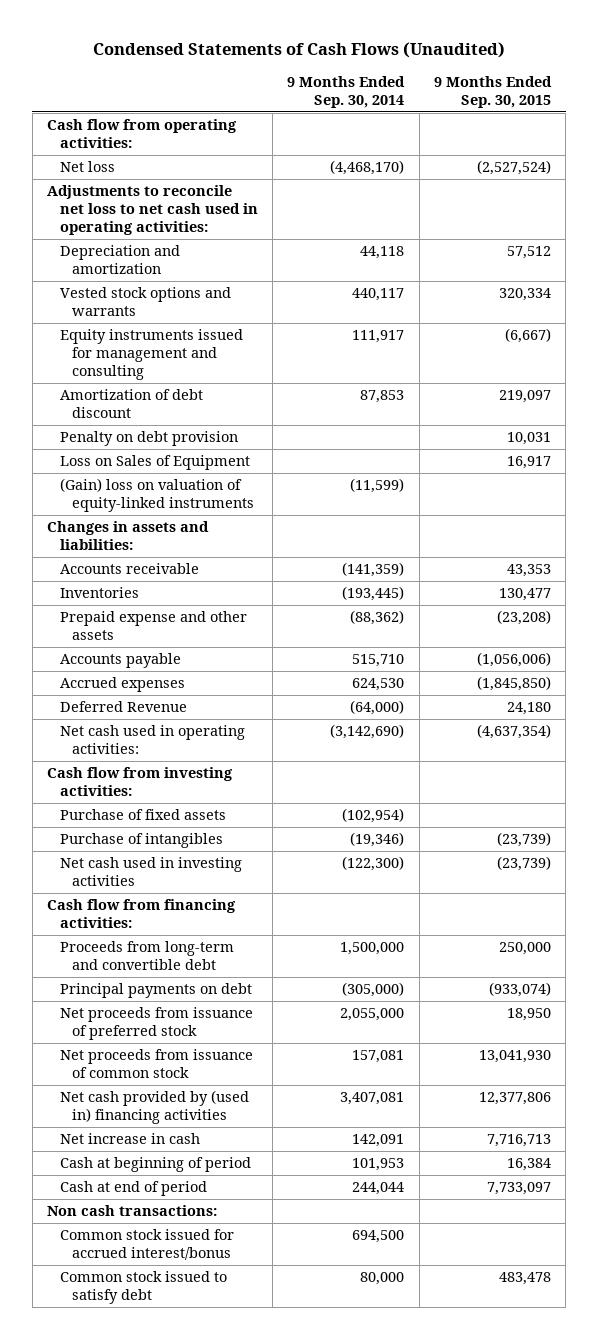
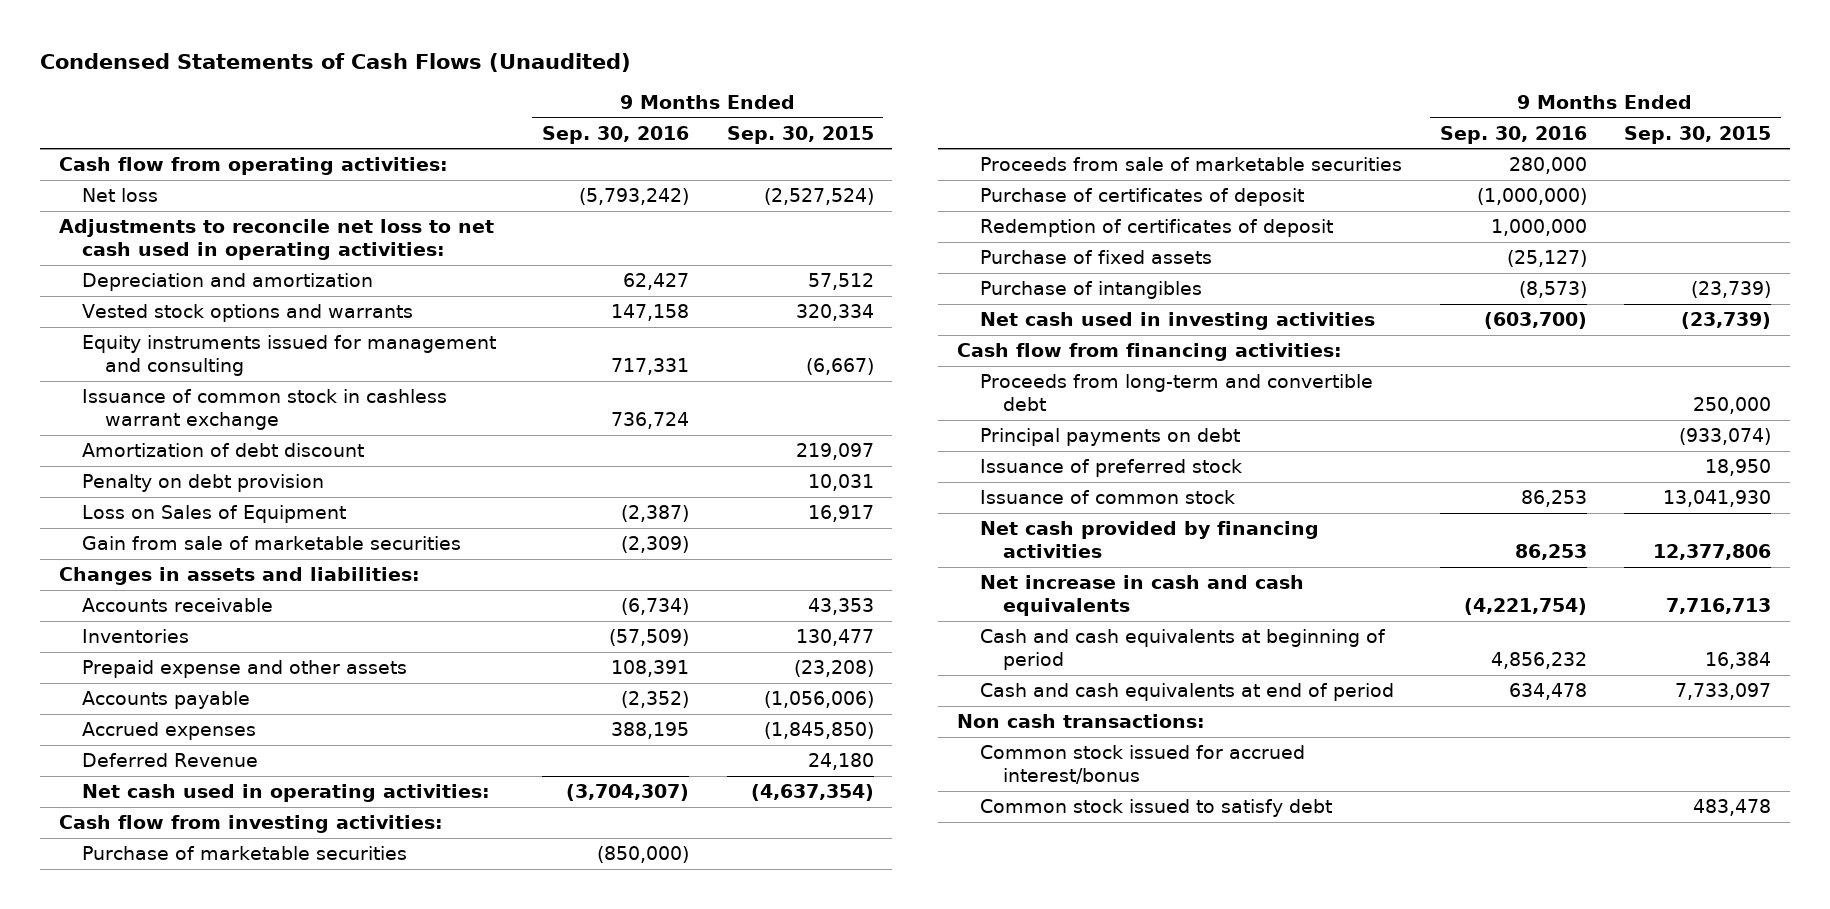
[287,75,406,108] 9 Months Ended Sep. 30, 2014 -> none
none -> [541,125,689,144] Sep. 30, 2016
none -> [82,389,448,431] Issuance of common stock in cashless warrant exchange
[59,478,255,513] (Gain) loss on valuation of equity-linked instruments -> none
none -> [82,536,462,551] Gain from sale of marketable securities
none -> [82,846,408,861] Purchase of marketable securities
none -> [979,157,1402,172] Proceeds from sale of marketable securities
none -> [979,188,1304,207] Purchase of certificates of deposit
none -> [979,219,1333,238] Redemption of certificates of deposit
[59,1007,253,1041] Net proceeds from issuance of preferred stock -> [979,459,1242,478] Issuance of preferred stock
[59,1049,253,1079] Net proceeds from issuance of common stock -> [979,490,1235,505] Issuance of common stock
[59,1090,249,1125] Net cash provided by (used in) financing activities -> [979,521,1319,559] Net cash provided by financing activities
[59,1133,200,1145] Net increase in cash -> [979,575,1304,617] Net increase in cash and cash equivalents
[59,1157,251,1173] Cash at beginning of period -> [979,629,1386,671] Cash and cash equivalents at beginning of period
[59,1181,207,1197] Cash at end of period -> [979,683,1394,702] Cash and cash equivalents at end of period

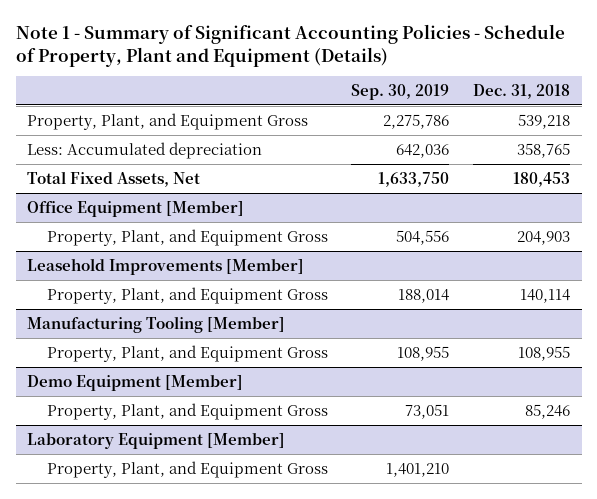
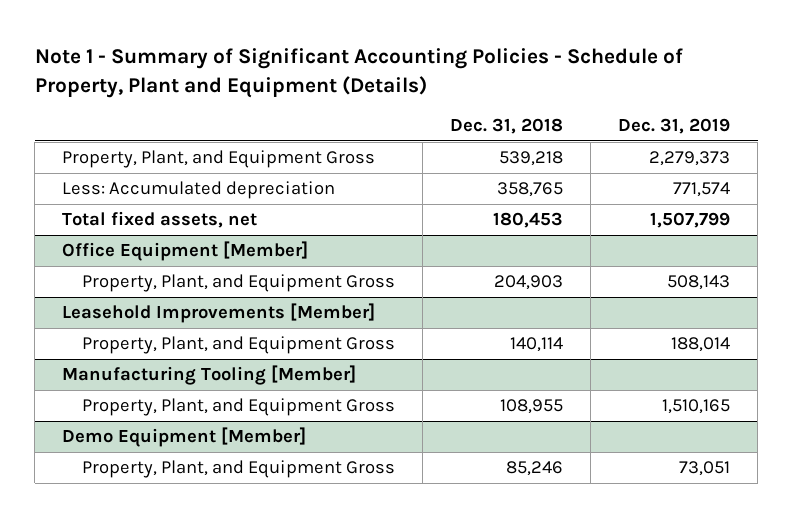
[351,83,450,100] Sep. 30, 2019 -> none
none -> [618,118,731,135] Dec. 31, 2019
[27,170,201,187] Total Fixed Assets, Net -> [62,211,258,229] Total fixed assets, net
[27,432,286,449] Laboratory Equipment [Member] -> none
[47,460,329,478] Property, Plant, and Equipment Gross -> none

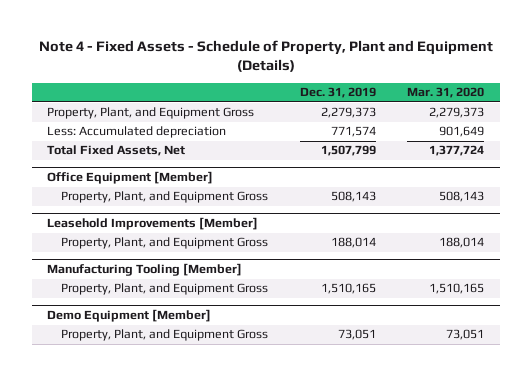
[34,48,683,98] Note 1 - Summary of Significant Accounting Policies - Schedule of Property, Plant and Equipment (Details) -> [38,39,493,73] Note 4 - Fixed Assets - Schedule of Property, Plant and Equipment (Details)
[450,118,564,135] Dec. 31, 2018 -> none
none -> [407,87,485,99] Mar. 31, 2020
[62,211,258,229] Total fixed assets, net -> [47,145,186,157] Total Fixed Assets, Net

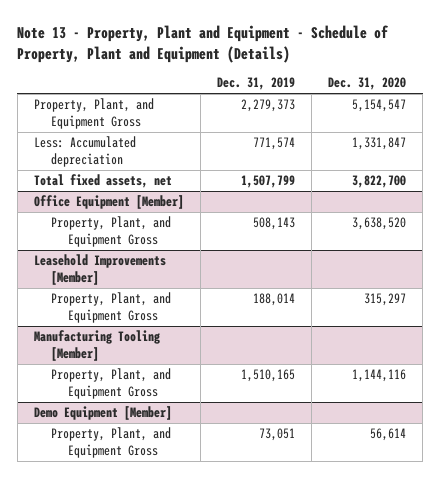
[38,39,493,73] Note 4 - Fixed Assets - Schedule of Property, Plant and Equipment (Details) -> [17,25,390,63] Note 13 - Property, Plant and Equipment - Schedule of Property, Plant and Equipment (Details)
[407,87,485,99] Mar. 31, 2020 -> none
none -> [328,77,407,91] Dec. 31, 2020
[47,145,186,157] Total Fixed Assets, Net -> [33,174,172,189] Total fixed assets, net

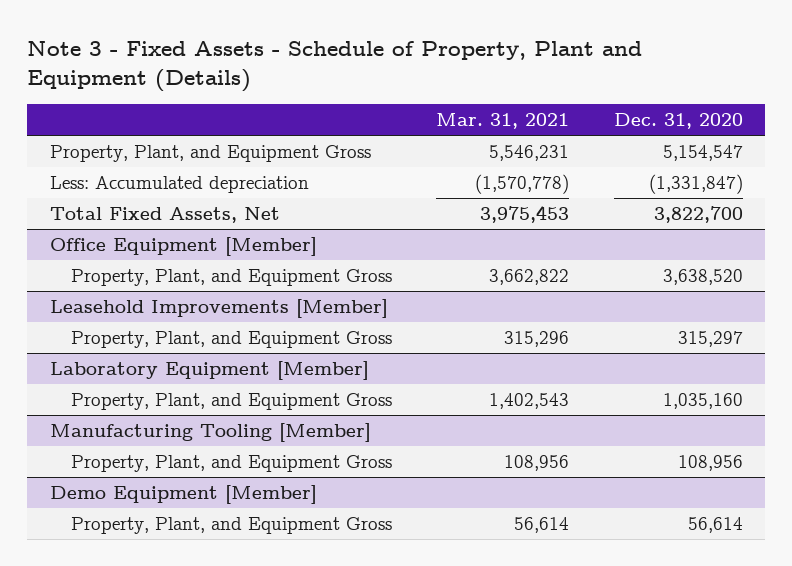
[17,25,390,63] Note 13 - Property, Plant and Equipment - Schedule of Property, Plant and Equipment (Details) -> [27,41,643,93] Note 3 - Fixed Assets - Schedule of Property, Plant and Equipment (Details)
[217,77,296,91] Dec. 31, 2019 -> none
none -> [436,112,570,129] Mar. 31, 2021
[352,137,407,151] 1,331,847 -> [648,174,743,195] (1,331,847)
[33,174,172,189] Total fixed assets, net -> [49,207,280,224] Total Fixed Assets, Net
none -> [49,361,369,381] Laboratory Equipment [Member]
none -> [70,393,392,411] Property, Plant, and Equipment Gross
[352,369,407,383] 1,144,116 -> [677,455,743,472] 108,956

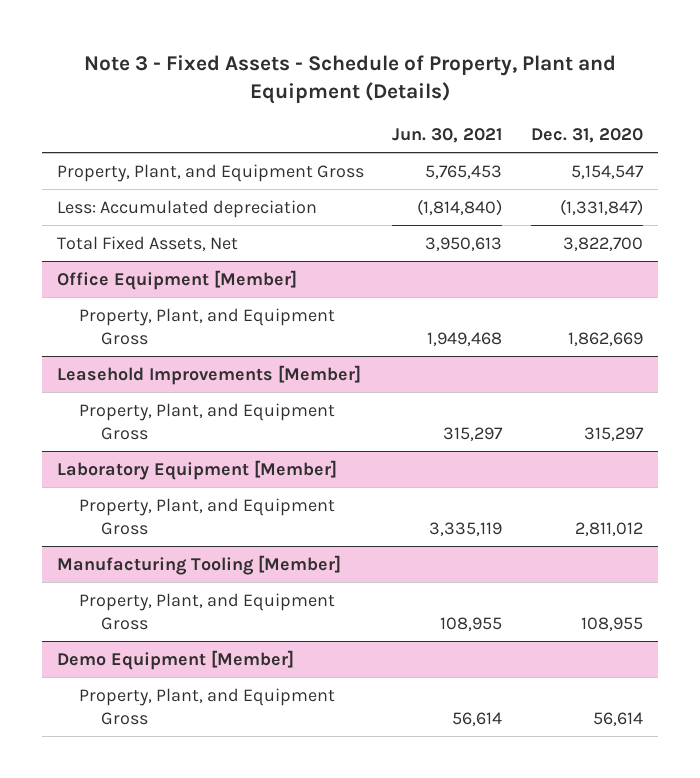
[436,112,570,129] Mar. 31, 2021 -> none
none -> [392,127,503,143] Jun. 30, 2021
[662,269,743,286] 3,638,520 -> [568,331,644,346] 1,862,669
[662,393,743,410] 1,035,160 -> [575,521,644,536] 2,811,012
[677,455,743,472] 108,956 -> [581,616,644,631] 108,955

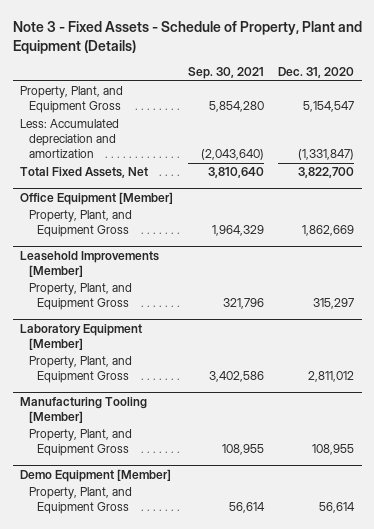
[392,127,503,143] Jun. 30, 2021 -> none
none -> [187,67,264,80] Sep. 30, 2021
[56,199,317,218] Less: Accumulated depreciation -> [19,119,119,158] Less: Accumulated depreciation and amortization

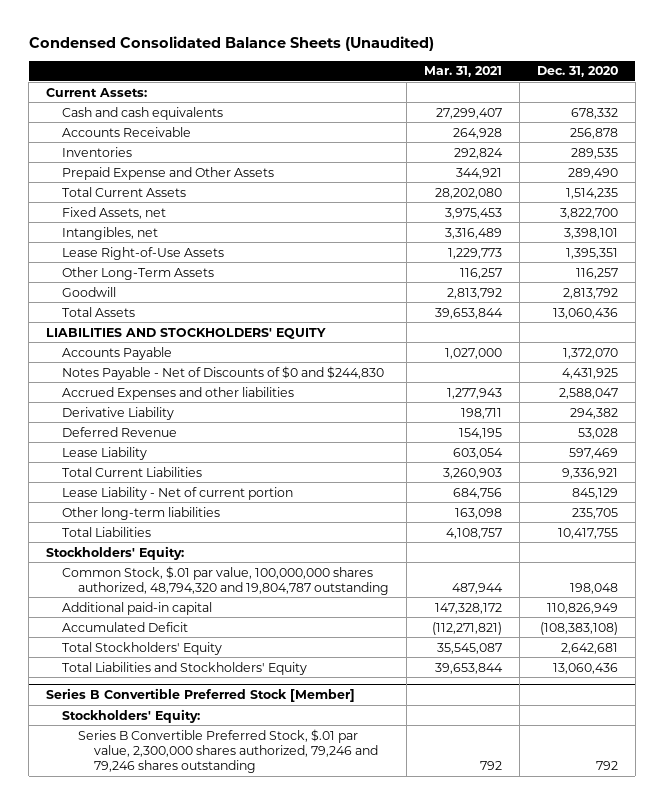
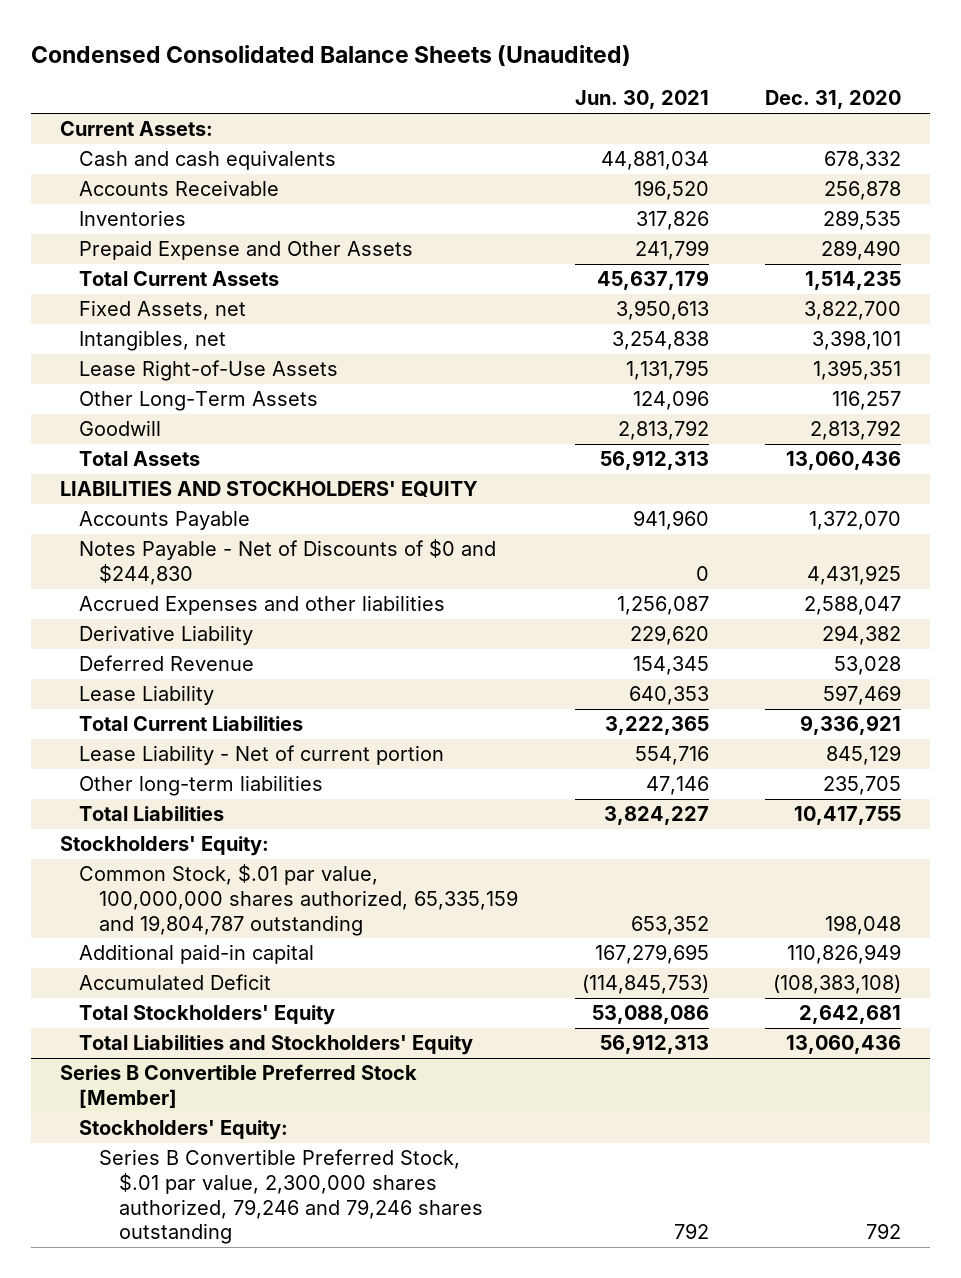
[423,66,502,78] Mar. 31, 2021 -> none
none -> [574,90,709,110] Jun. 30, 2021
[61,565,389,595] Common Stock, $.01 par value, 100,000,000 shares authorized, 48,794,320 and 19,804,787 outstanding -> [79,864,518,936] Common Stock, $.01 par value, 100,000,000 shares authorized, 65,335,159 and 19,804,787 outstanding

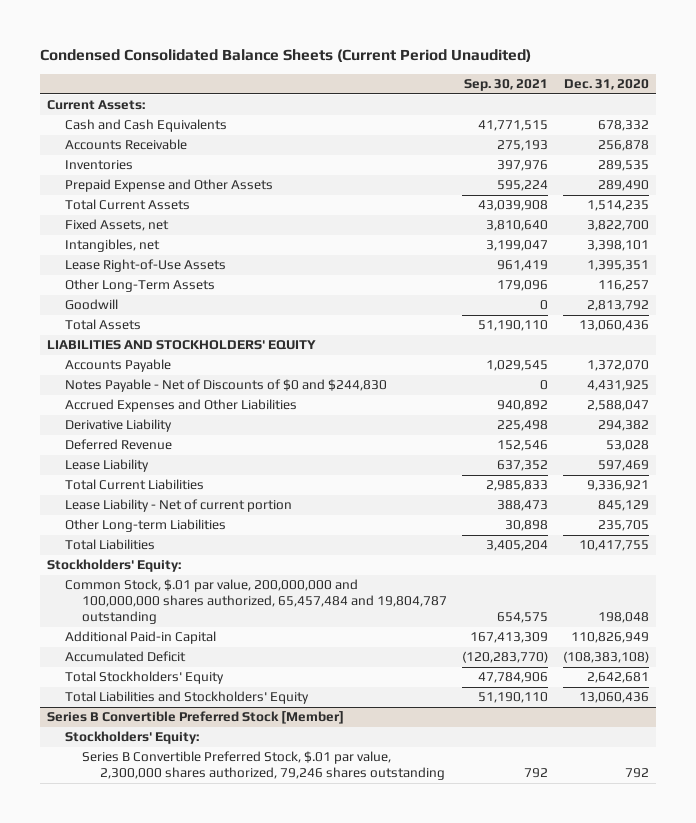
[31,44,632,66] Condensed Consolidated Balance Sheets (Unaudited) -> [39,49,531,63] Condensed Consolidated Balance Sheets (Current Period Unaudited)
[574,90,709,110] Jun. 30, 2021 -> none
none -> [464,79,549,92] Sep. 30, 2021
[79,150,337,171] Cash and cash equivalents -> [64,119,227,133] Cash and Cash Equivalents
[79,595,446,616] Accrued Expenses and other liabilities -> [64,399,297,413] Accrued Expenses and Other Liabilities
[79,775,324,797] Other long-term liabilities -> [64,519,226,533] Other Long-term Liabilities
[79,864,518,936] Common Stock, $.01 par value, 100,000,000 shares authorized, 65,335,159 and 19,804,787 outstanding -> [64,579,448,625] Common Stock, $.01 par value, 200,000,000 and 100,000,000 shares authorized, 65,457,484 and 19,804,787 outstanding
[79,944,315,965] Additional paid-in capital -> [64,631,216,645] Additional Paid-in Capital
[98,1149,483,1245] Series B Convertible Preferred Stock, $.01 par value, 2,300,000 shares authorized, 79,246 and 79,246 shares outstanding -> [82,751,445,781] Series B Convertible Preferred Stock, $.01 par value, 2,300,000 shares authorized, 79,246 shares outstanding

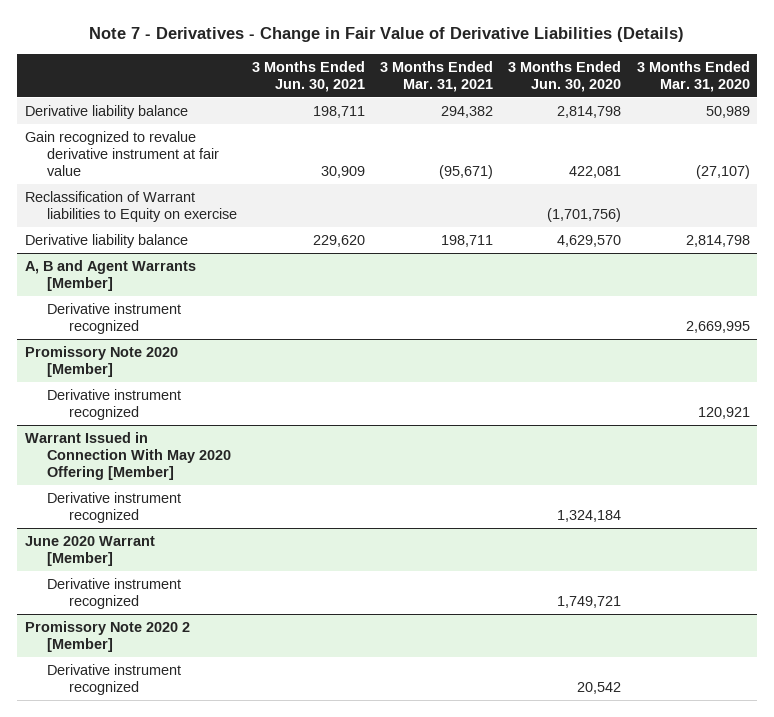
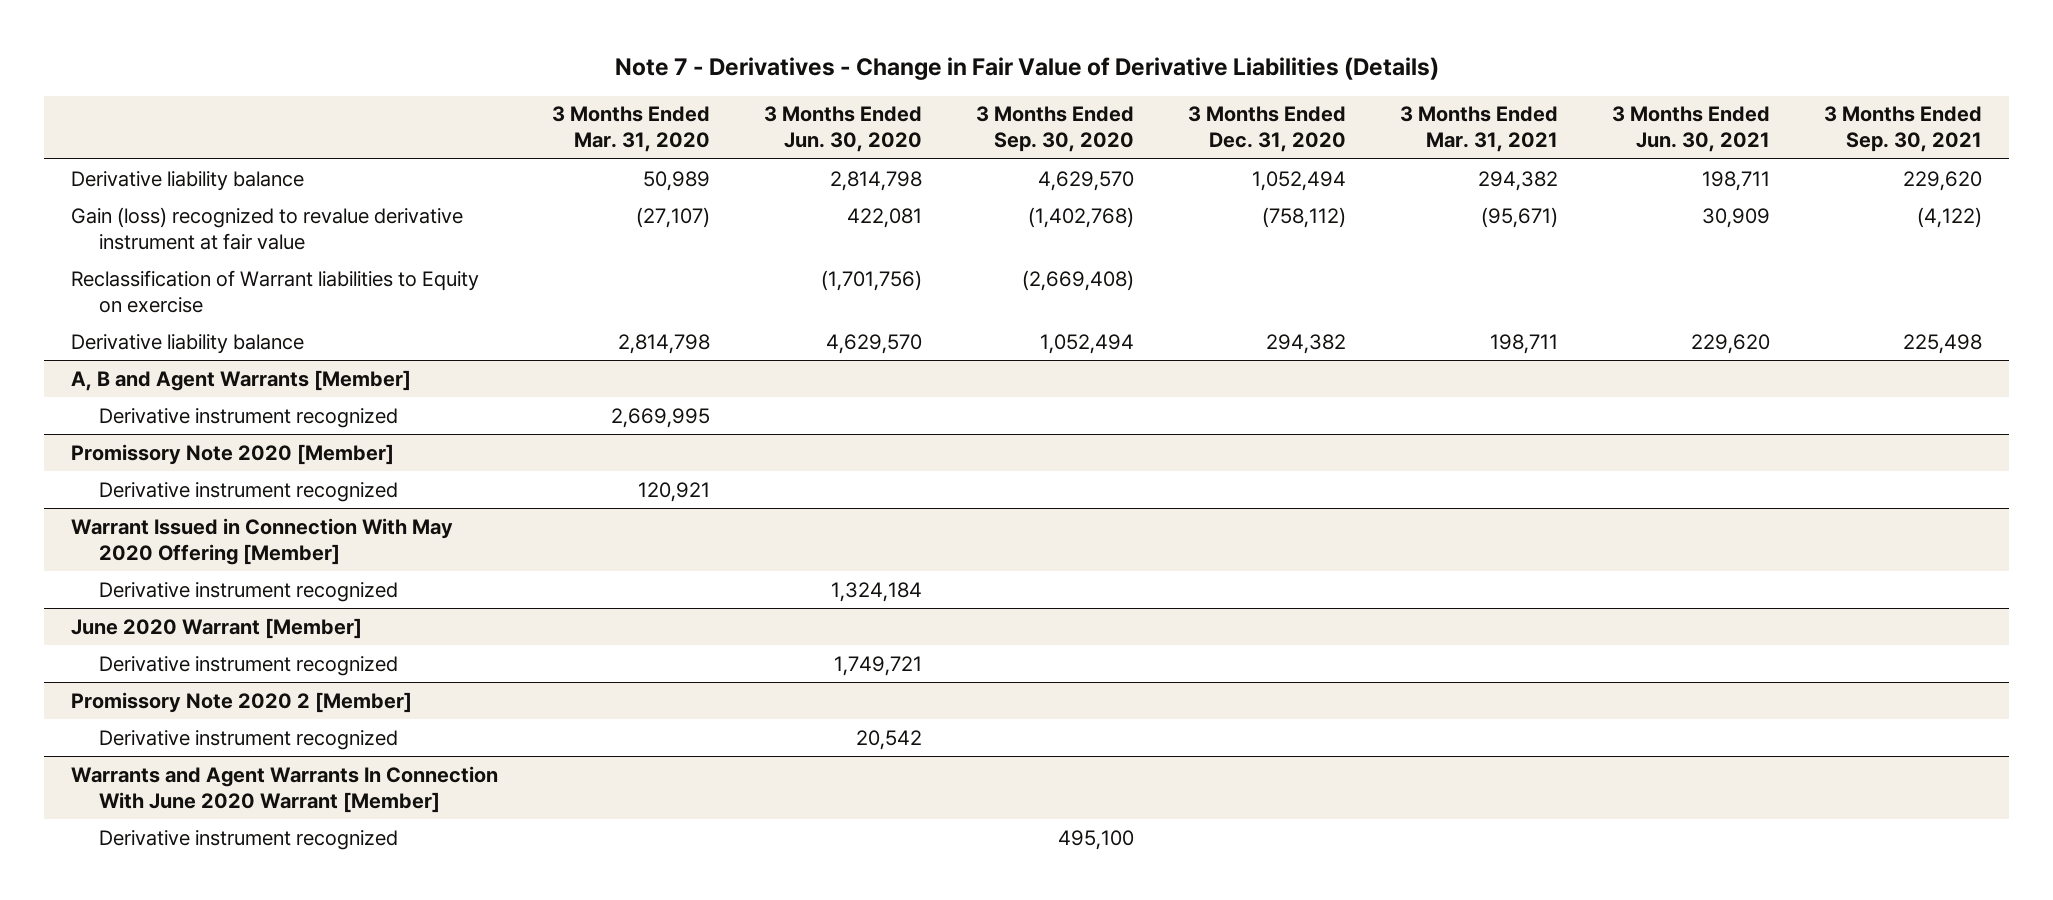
none -> [976,106,1135,153] 3 Months Ended Sep. 30, 2020
none -> [1188,106,1347,153] 3 Months Ended Dec. 31, 2020
none -> [1824,106,1983,153] 3 Months Ended Sep. 30, 2021
[24,130,219,176] Gain recognized to revalue derivative instrument at fair value -> [70,206,463,250] Gain (loss) recognized to revalue derivative instrument at fair value
none -> [70,765,498,813] Warrants and Agent Warrants In Connection With June 2020 Warrant [Member]
none -> [99,829,399,850] Derivative instrument recognized

